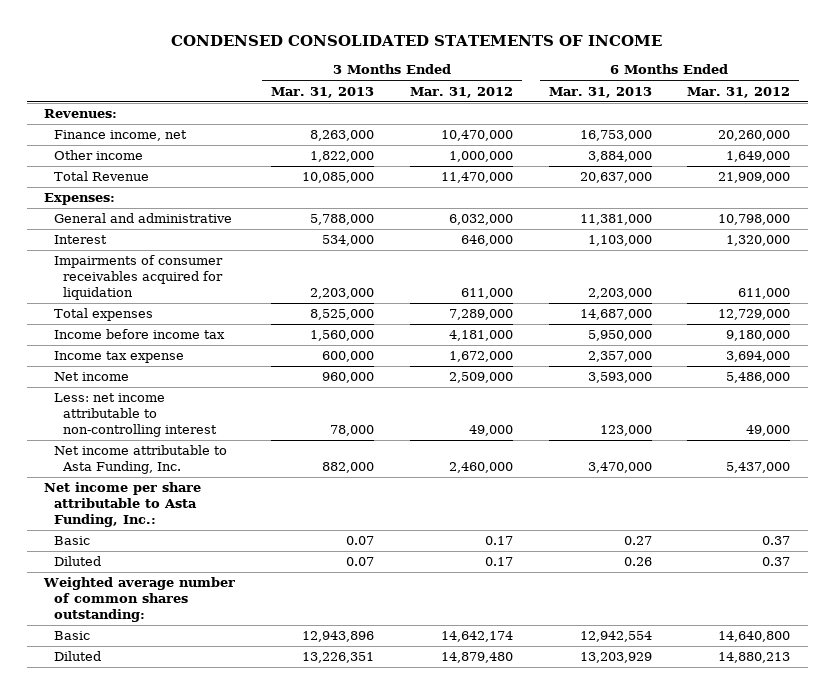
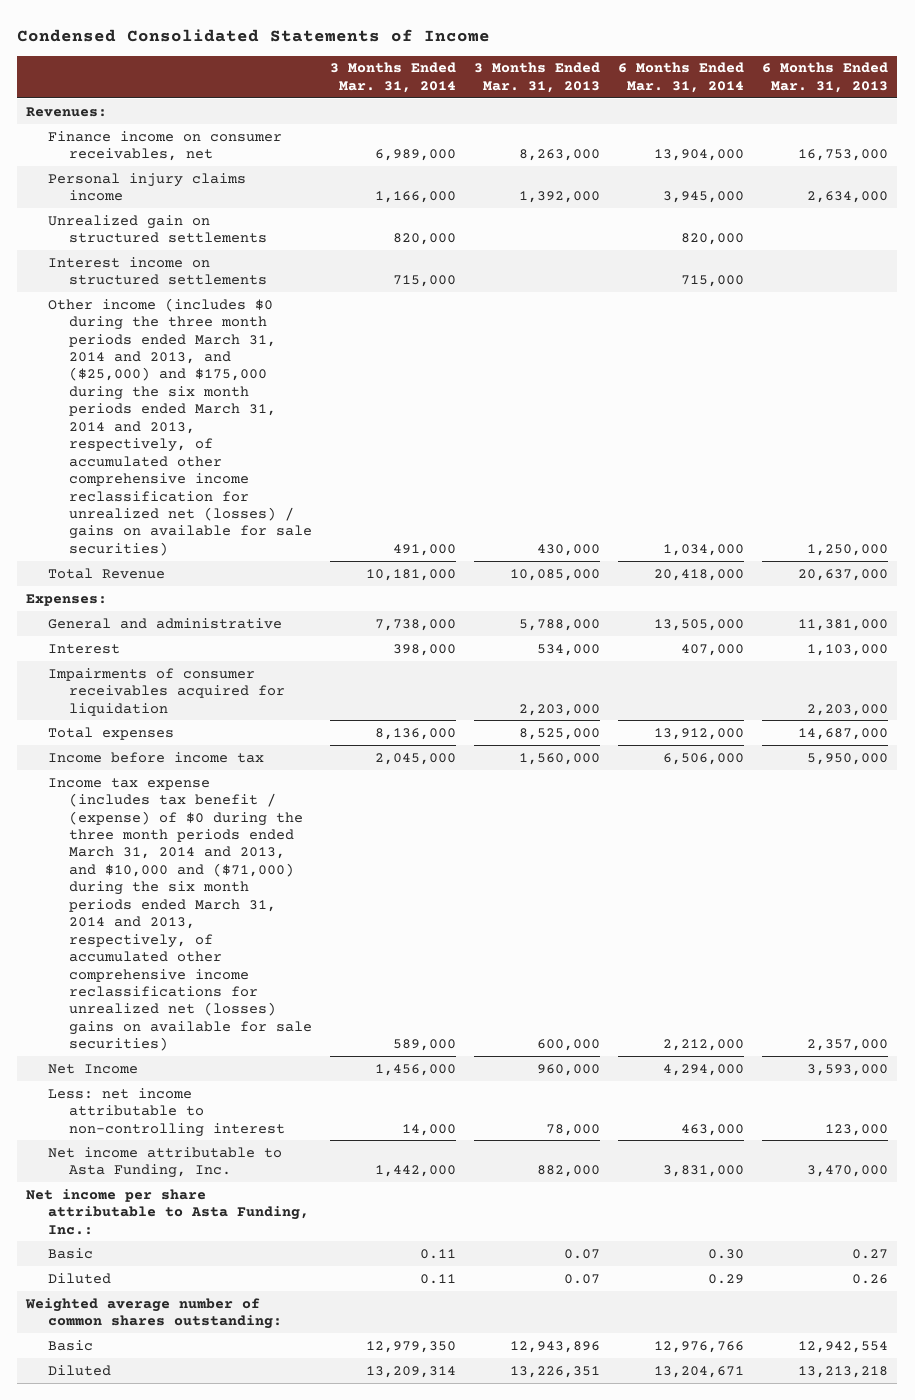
[171,35,663,47] CONDENSED CONSOLIDATED STATEMENTS OF INCOME -> [17,28,491,42] Condensed Consolidated Statements of Income
[409,86,513,98] Mar. 31, 2012 -> none
[687,86,791,98] Mar. 31, 2012 -> none
none -> [330,62,457,93] 3 Months Ended Mar. 31, 2014
none -> [618,62,745,93] 6 Months Ended Mar. 31, 2014
[53,150,143,161] Other income -> none
[53,130,187,142] Finance income, net -> [47,130,282,162] Finance income on consumer receivables, net
none -> [47,172,246,202] Personal injury claims income
none -> [47,214,267,244] Unrealized gain on structured settlements
none -> [47,256,267,286] Interest income on structured settlements
none -> [47,297,312,556] Other income (includes $0 during the three month periods ended March 31, 2014 and 2013, and ($25,000) and $175,000 during the six month periods ended March 31, 2014 and 2013, respectively, of accumulated other comprehensive income reclassification for unrealized net (losses) / gains on available for sale securities)
[53,351,184,364] Income tax expense -> [47,777,312,1052] Income tax expense (includes tax benefit / (expense) of $0 during the three month periods ended March 31, 2014 and 2013, and $10,000 and ($71,000) during the six month periods ended March 31, 2014 and 2013, respectively, of accumulated other comprehensive income reclassifications for unrealized net (losses) gains on available for sale securities)
[53,372,129,382] Net income -> [47,1063,138,1074] Net Income
[579,652,652,664] 13,203,929 -> [798,1365,889,1378] 13,213,218

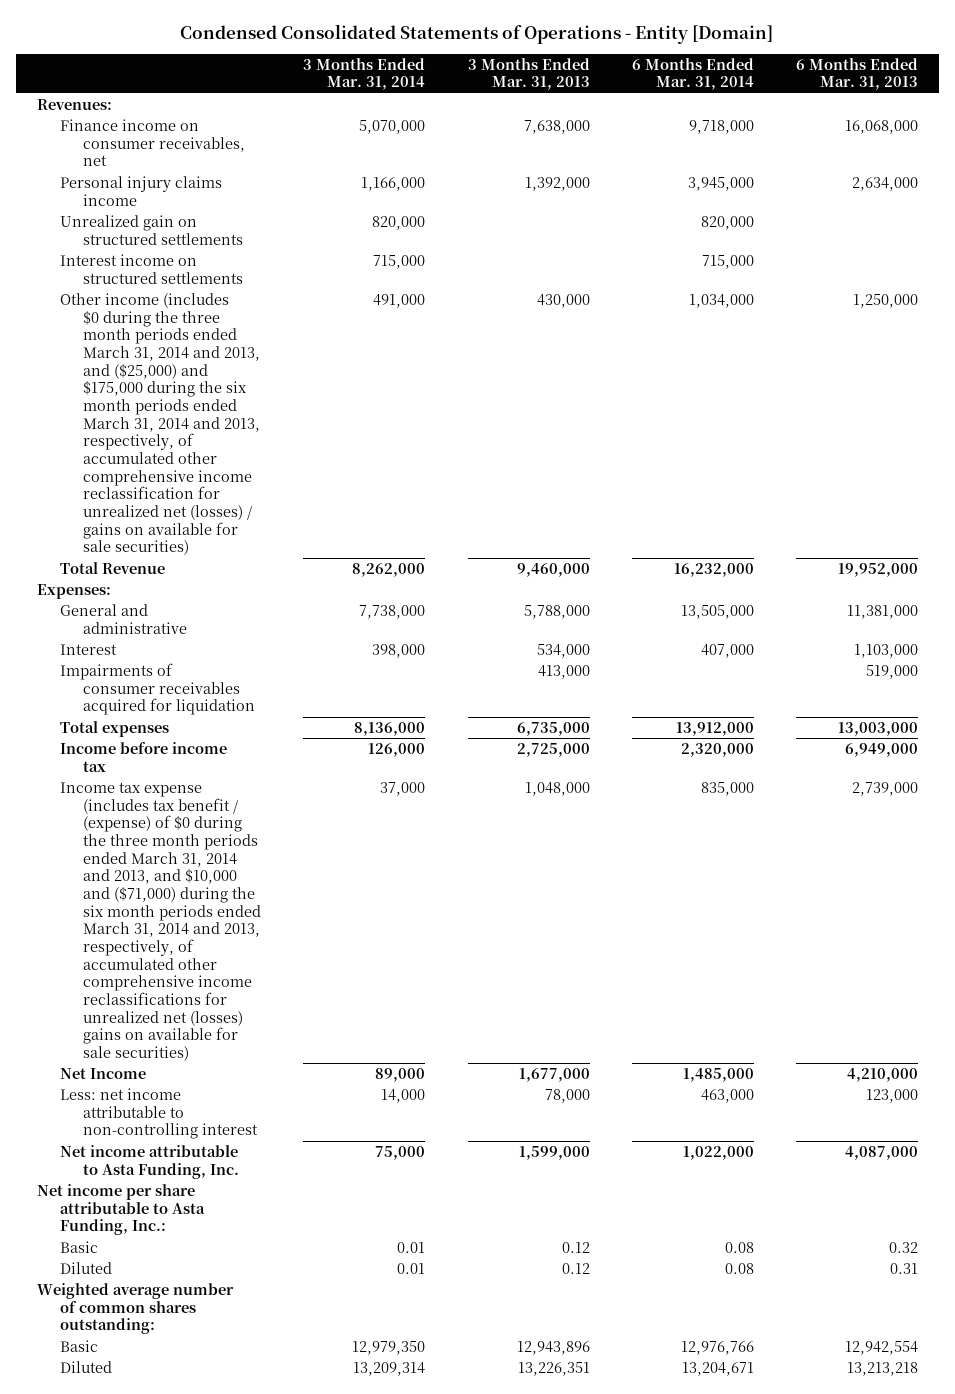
[17,28,491,42] Condensed Consolidated Statements of Income -> [180,23,774,44] Condensed Consolidated Statements of Operations - Entity [Domain]
[375,149,457,162] 6,989,000 -> [359,120,426,135] 5,070,000
[519,149,601,162] 8,263,000 -> [523,120,590,135] 7,638,000
[654,149,745,162] 13,904,000 -> [688,120,754,135] 9,718,000
[798,149,889,162] 16,753,000 -> [844,120,918,135] 16,068,000
[366,568,457,581] 10,181,000 -> [352,563,426,578] 8,262,000
[510,568,601,581] 10,085,000 -> [516,563,590,578] 9,460,000
[654,568,745,581] 20,418,000 -> [673,563,754,578] 16,232,000
[798,568,889,581] 20,637,000 -> [837,563,918,578] 19,952,000
[519,703,601,716] 2,203,000 -> [537,665,590,680] 413,000
[807,703,889,716] 2,203,000 -> [865,665,918,680] 519,000
[519,727,601,740] 8,525,000 -> [516,722,590,737] 6,735,000
[798,727,889,740] 14,687,000 -> [837,722,918,737] 13,003,000
[375,752,457,765] 2,045,000 -> [368,743,426,758] 126,000
[519,752,601,765] 1,560,000 -> [516,743,590,758] 2,725,000
[663,752,745,765] 6,506,000 -> [680,743,754,758] 2,320,000
[807,752,889,765] 5,950,000 -> [844,743,918,758] 6,949,000
[393,1039,457,1052] 589,000 -> [380,782,426,797] 37,000
[537,1039,601,1052] 600,000 -> [524,782,590,797] 1,048,000
[663,1039,745,1052] 2,212,000 -> [700,782,754,797] 835,000
[807,1039,889,1052] 2,357,000 -> [851,782,918,797] 2,739,000
[375,1063,457,1076] 1,456,000 -> [375,1068,426,1083] 89,000
[537,1063,601,1076] 960,000 -> [518,1068,590,1083] 1,677,000
[663,1063,745,1076] 4,294,000 -> [682,1068,754,1083] 1,485,000
[807,1063,889,1076] 3,593,000 -> [846,1068,918,1083] 4,210,000
[375,1165,457,1178] 1,442,000 -> [375,1146,426,1161] 75,000
[537,1165,601,1178] 882,000 -> [518,1146,590,1161] 1,599,000
[663,1165,745,1178] 3,831,000 -> [682,1146,754,1161] 1,022,000
[807,1165,889,1178] 3,470,000 -> [844,1146,918,1161] 4,087,000
[420,1248,457,1259] 0.11 -> [397,1242,426,1254] 0.01
[564,1248,601,1259] 0.07 -> [561,1242,590,1254] 0.12
[708,1248,745,1259] 0.30 -> [724,1242,754,1254] 0.08
[852,1248,889,1259] 0.27 -> [888,1242,918,1254] 0.32
[420,1273,457,1284] 0.11 -> [397,1263,426,1275] 0.01
[564,1273,601,1284] 0.07 -> [561,1263,590,1275] 0.12
[708,1273,745,1284] 0.29 -> [724,1263,754,1275] 0.08
[852,1273,889,1284] 0.26 -> [889,1263,918,1275] 0.31

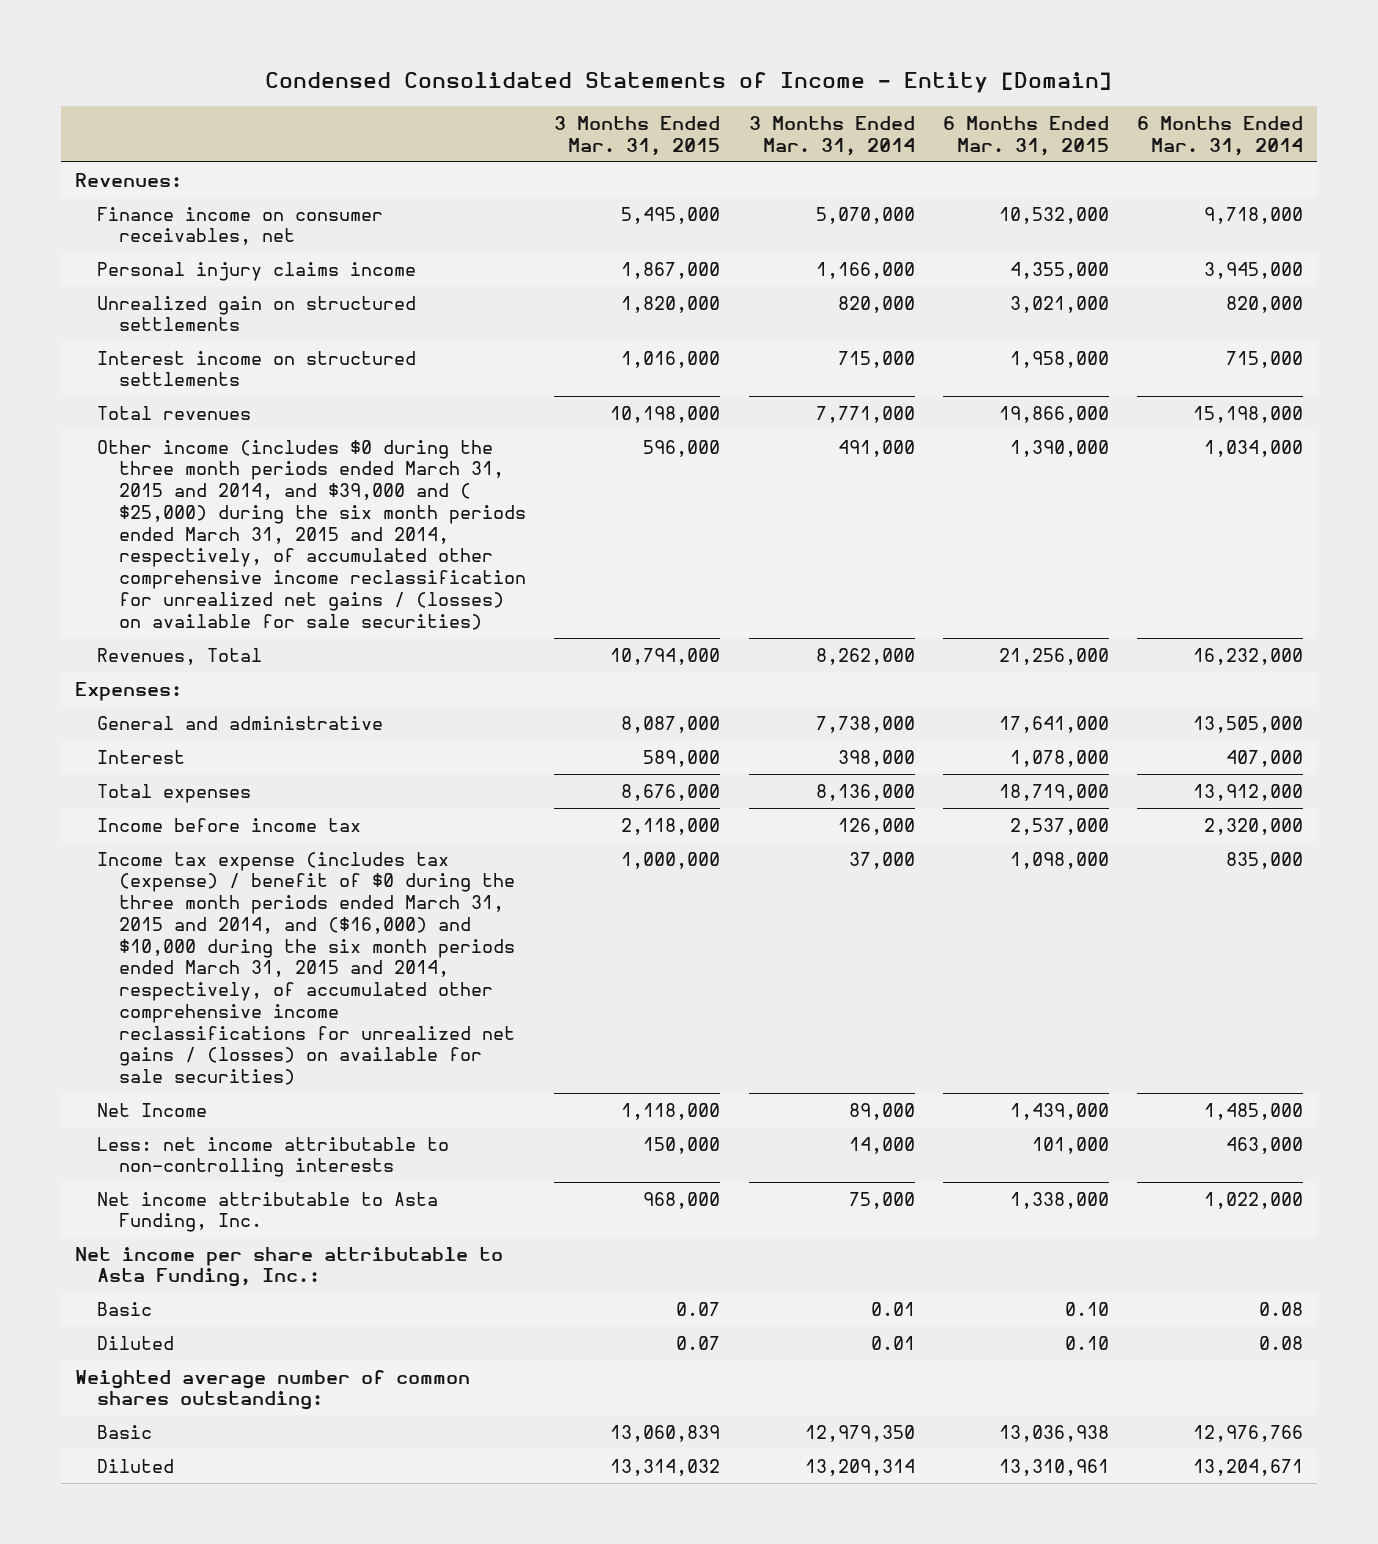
[180,23,774,44] Condensed Consolidated Statements of Operations - Entity [Domain] -> [264,72,1112,94] Condensed Consolidated Statements of Income - Entity [Domain]
[467,57,590,91] 3 Months Ended Mar. 31, 2013 -> none
[795,57,918,91] 6 Months Ended Mar. 31, 2013 -> none
none -> [554,115,721,156] 3 Months Ended Mar. 31, 2015
none -> [943,115,1110,156] 6 Months Ended Mar. 31, 2015
none -> [96,405,251,420] Total revenues
[60,293,261,556] Other income (includes $0 during the three month periods ended March 31, 2014 and 2013, and ($25,000) and $175,000 during the six month periods ended March 31, 2014 and 2013, respectively, of accumulated other comprehensive income reclassification for unrealized net (losses) / gains on available for sale securities) -> [96,439,527,630] Other income (includes $0 during the three month periods ended March 31, 2015 and 2014, and $39,000 and ( $25,000) during the six month periods ended March 31, 2015 and 2014, respectively, of accumulated other comprehensive income reclassification for unrealized net gains / (losses) on available for sale securities)
[60,562,166,575] Total Revenue -> [96,647,262,665] Revenues, Total
[60,663,256,716] Impairments of consumer receivables acquired for liquidation -> none
[60,782,262,1062] Income tax expense (includes tax benefit / (expense) of $0 during the three month periods ended March 31, 2014 and 2013, and $10,000 and ($71,000) during the six month periods ended March 31, 2014 and 2013, respectively, of accumulated other comprehensive income reclassifications for unrealized net (losses) gains on available for sale securities) -> [96,851,516,1086] Income tax expense (includes tax (expense) / benefit of $0 during the three month periods ended March 31, 2015 and 2014, and ($16,000) and $10,000 during the six month periods ended March 31, 2015 and 2014, respectively, of accumulated other comprehensive income reclassifications for unrealized net gains / (losses) on available for sale securities)
[60,1088,259,1140] Less: net income attributable to non-controlling interest -> [96,1136,449,1178] Less: net income attributable to non-controlling interests

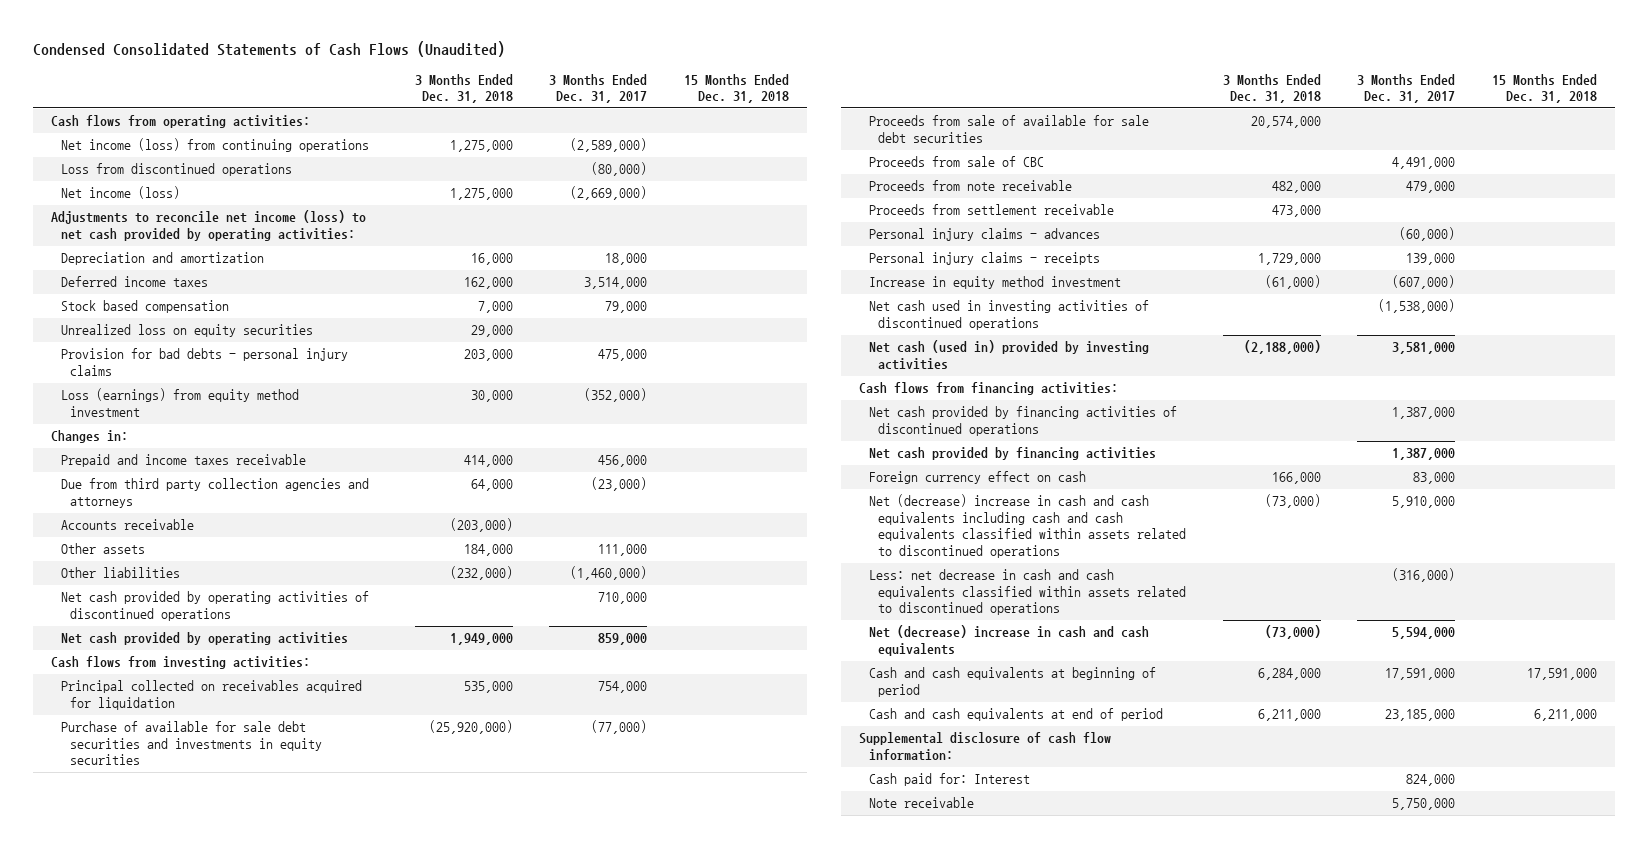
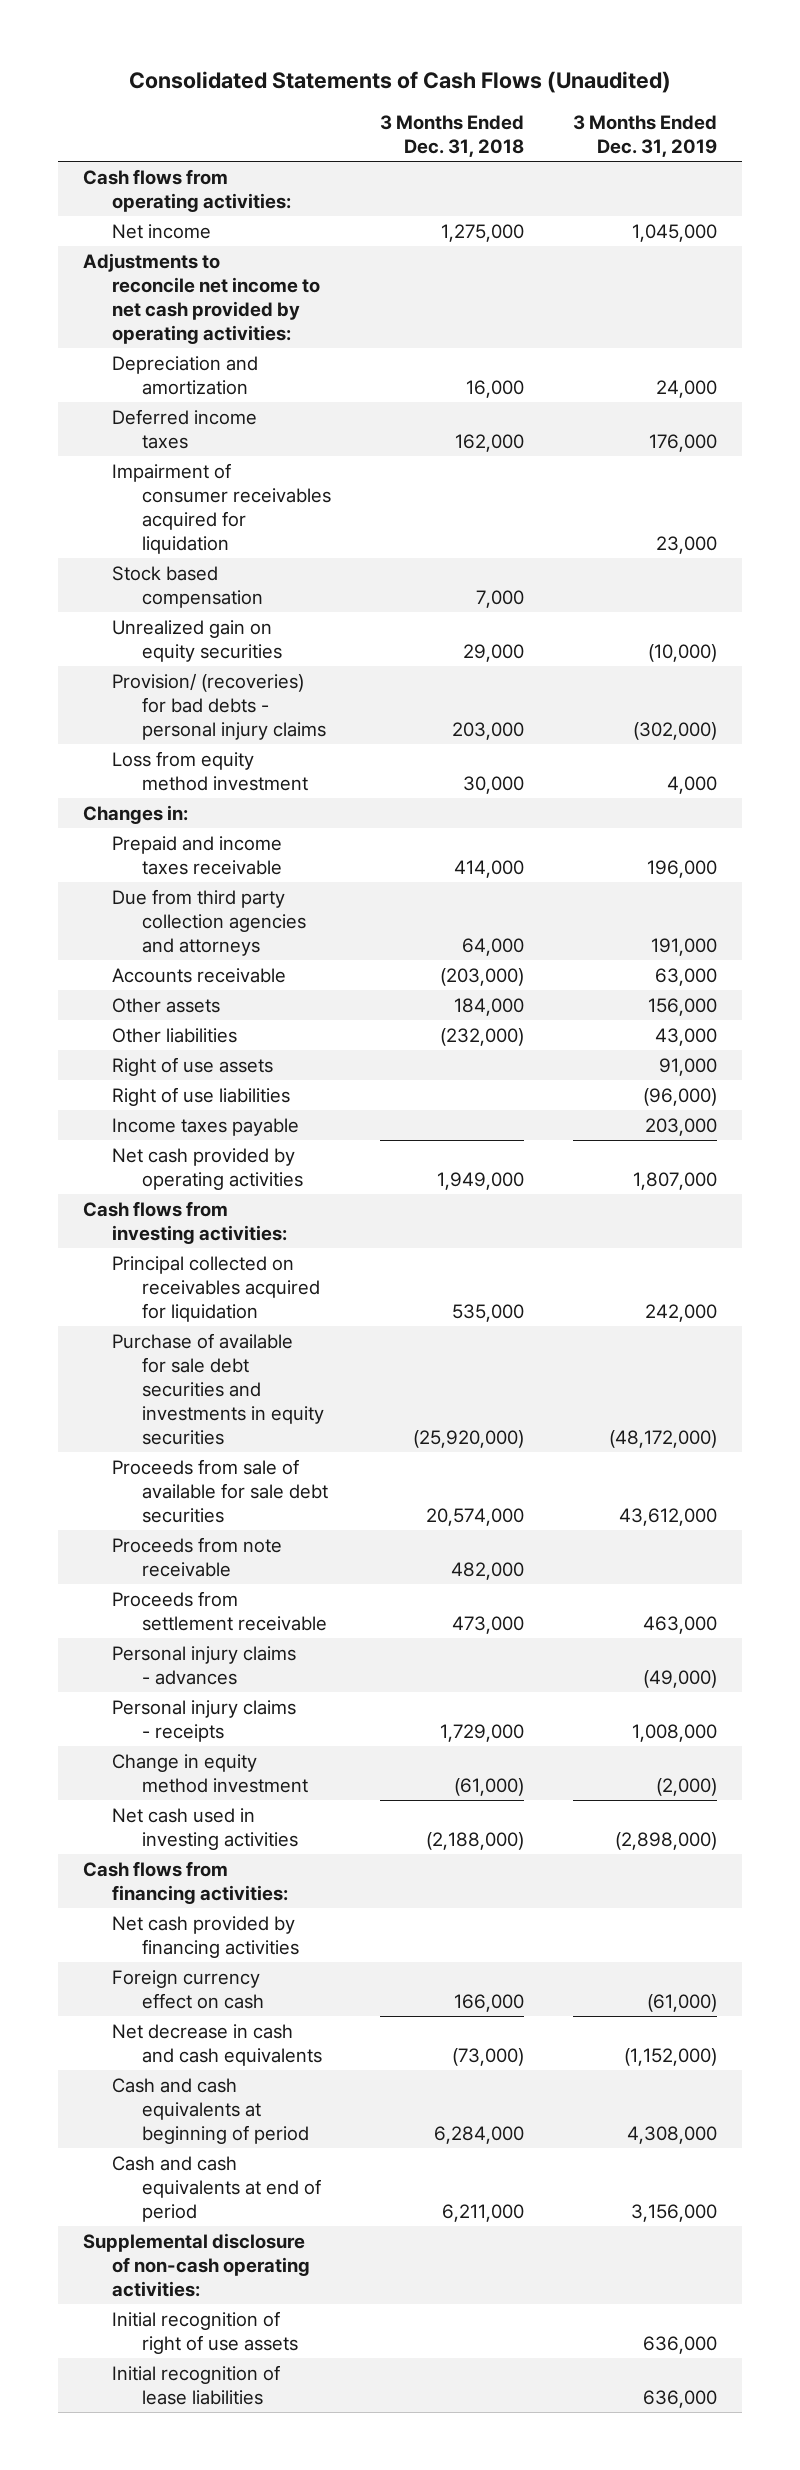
[32,40,505,57] Condensed Consolidated Statements of Cash Flows (Unaudited) -> [129,71,672,94] Consolidated Statements of Cash Flows (Unaudited)
[549,73,648,104] 3 Months Ended Dec. 31, 2017 -> none
[683,73,789,104] 15 Months Ended Dec. 31, 2018 -> none
none -> [573,115,718,158] 3 Months Ended Dec. 31, 2019
[60,138,369,153] Net income (loss) from continuing operations -> none
[60,163,292,177] Loss from discontinued operations -> none
[60,186,180,200] Net income (loss) -> [112,223,212,239] Net income
[51,210,367,241] Adjustments to reconcile net income (loss) to net cash provided by operating activities: -> [82,252,321,345] Adjustments to reconcile net income to net cash provided by operating activities:
none -> [112,462,332,555] Impairment of consumer receivables acquired for liquidation
[60,324,313,338] Unrealized loss on equity securities -> [112,619,283,662] Unrealized gain on equity securities
[60,348,348,376] Provision for bad debts - personal injury claims -> [112,672,327,740] Provision/ (recoveries) for bad debts - personal injury claims
[60,388,299,417] Loss (earnings) from equity method investment -> [112,750,309,791] Loss from equity method investment
[60,591,369,621] Net cash provided by operating activities of discontinued operations -> none
none -> [112,1056,274,1076] Right of use assets
none -> [112,1086,291,1106] Right of use liabilities
none -> [112,1117,300,1136] Income taxes payable
[868,156,1044,168] Proceeds from sale of CBC -> none
[868,300,1149,330] Net cash used in investing activities of discontinued operations -> none
[868,276,1121,290] Increase in equity method investment -> [112,1753,309,1793] Change in equity method investment
[868,340,1149,370] Net cash (used in) provided by investing activities -> [112,1807,299,1850] Net cash used in investing activities
[868,406,1177,436] Net cash provided by financing activities of discontinued operations -> none
[868,569,1187,616] Less: net decrease in cash and cash equivalents classified within assets related to discontinued operations -> none
[868,625,1149,656] Net (decrease) increase in cash and cash equivalents -> none
[868,494,1187,558] Net (decrease) increase in cash and cash equivalents including cash and cash equivalents classified within assets related to discontinued operations -> [112,2023,323,2066] Net decrease in cash and cash equivalents
[868,773,1030,787] Cash paid for: Interest -> none
[868,797,974,809] Note receivable -> none
[858,732,1111,761] Supplemental disclosure of cash flow information: -> [82,2232,311,2297] Supplemental disclosure of non-cash operating activities:
none -> [112,2310,299,2354] Initial recognition of right of use assets
none -> [112,2364,281,2405] Initial recognition of lease liabilities

